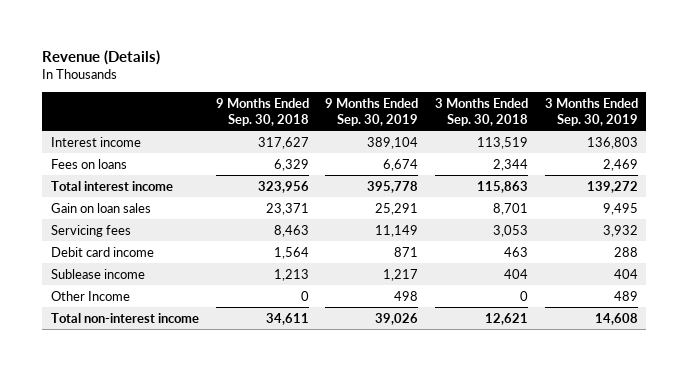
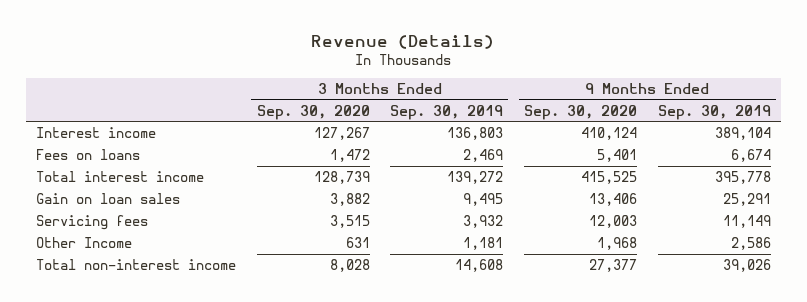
[215,97,309,126] 9 Months Ended Sep. 30, 2018 -> none
[435,97,529,126] 3 Months Ended Sep. 30, 2018 -> none
none -> [256,104,370,120] Sep. 30, 2020
none -> [523,104,637,120] Sep. 30, 2020
[50,246,154,257] Debit card income -> none
[50,268,145,279] Sublease income -> none
[394,290,419,301] 498 -> [730,236,771,250] 2,586
[614,290,639,301] 489 -> [463,236,504,250] 1,181

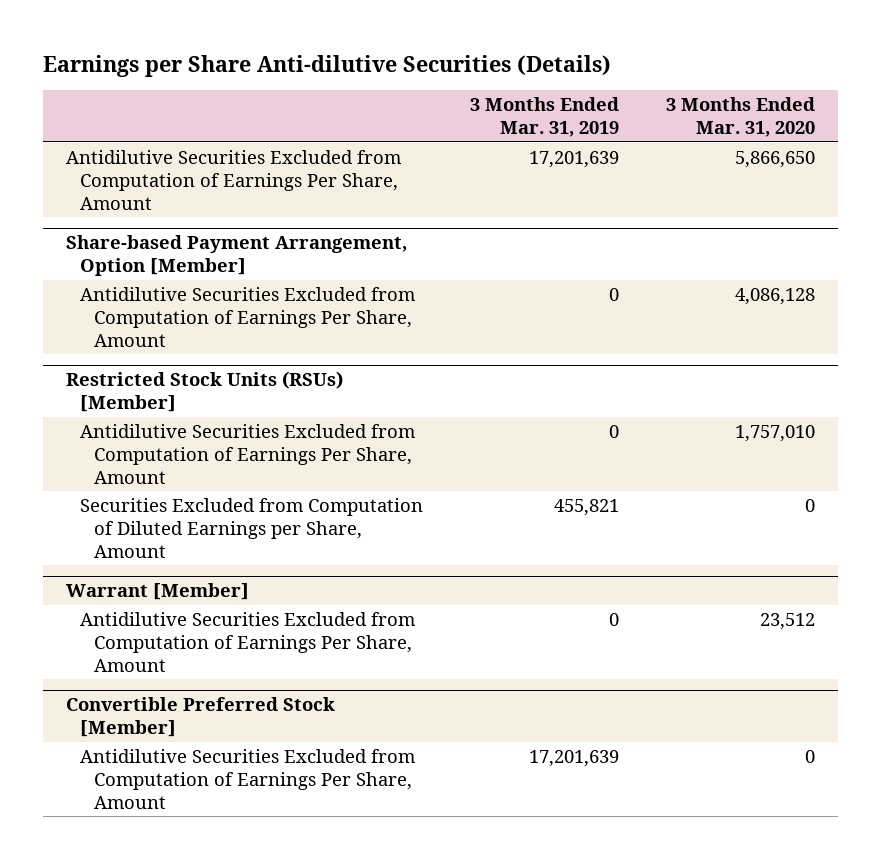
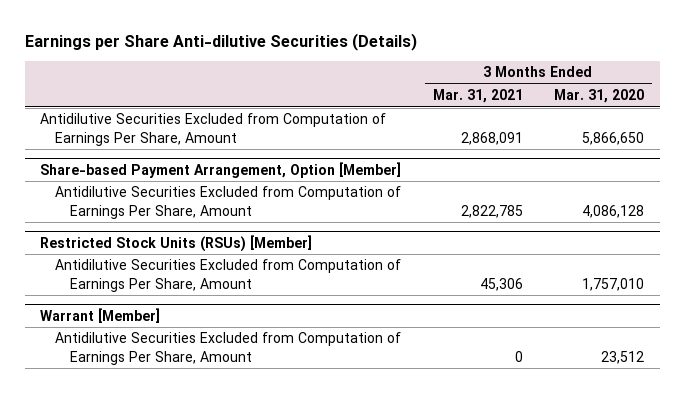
[469,97,619,138] 3 Months Ended Mar. 31, 2019 -> none
none -> [432,89,523,104] Mar. 31, 2021
[80,497,424,558] Securities Excluded from Computation of Diluted Earnings per Share, Amount -> none
[66,697,336,738] Convertible Preferred Stock [Member] -> none
[80,748,416,809] Antidilutive Securities Excluded from Computation of Earnings Per Share, Amount -> none

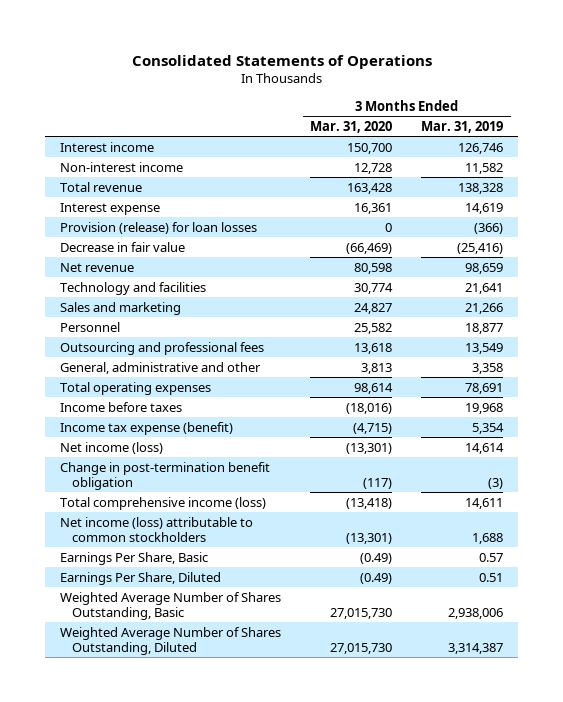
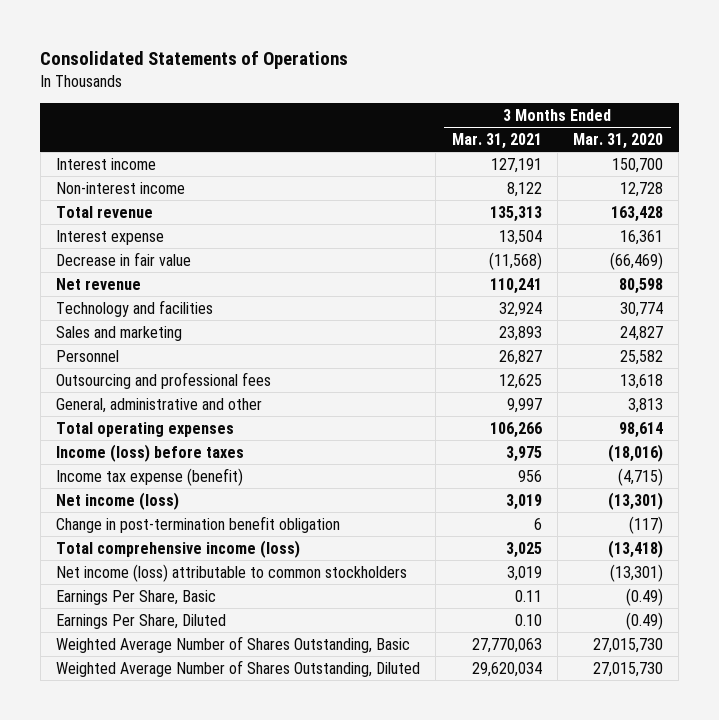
[421,120,504,133] Mar. 31, 2019 -> none
none -> [451,132,542,149] Mar. 31, 2021
[59,221,257,234] Provision (release) for loan losses -> none
[59,401,182,412] Income before taxes -> [56,443,245,462] Income (loss) before taxes

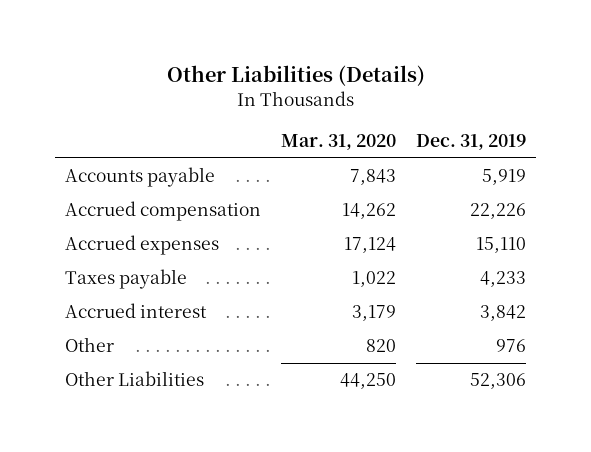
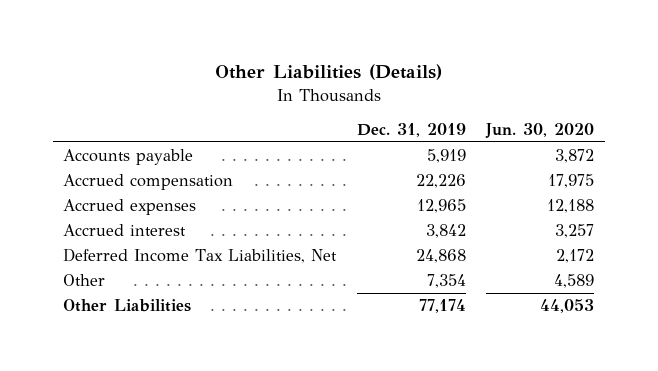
[281,134,397,151] Mar. 31, 2020 -> none
none -> [485,122,595,138] Jun. 30, 2020
[65,269,188,290] Taxes payable -> none
[475,237,526,254] 15,110 -> [416,198,466,213] 12,965
none -> [63,247,338,263] Deferred Income Tax Liabilities, Net
[495,339,526,353] 976 -> [426,273,466,288] 7,354
[469,373,526,390] 52,306 -> [418,298,466,313] 77,174

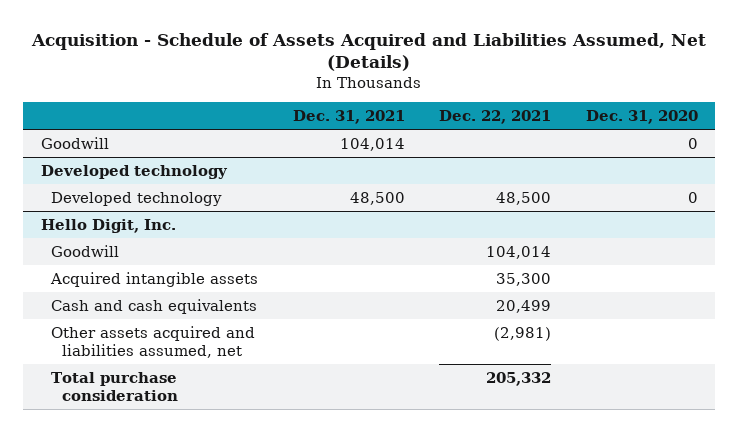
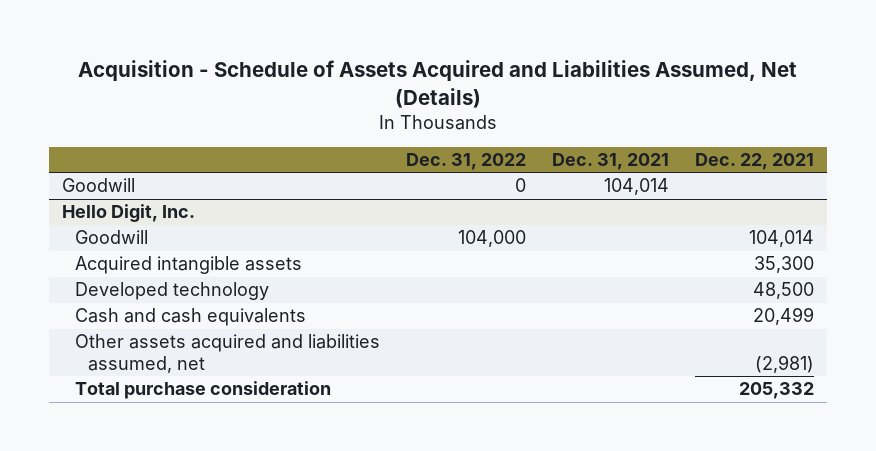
[586,110,699,125] Dec. 31, 2020 -> none
none -> [405,153,526,171] Dec. 31, 2022
[40,164,228,179] Developed technology -> none
[51,191,223,206] Developed technology -> none
none -> [74,282,269,301] Developed technology

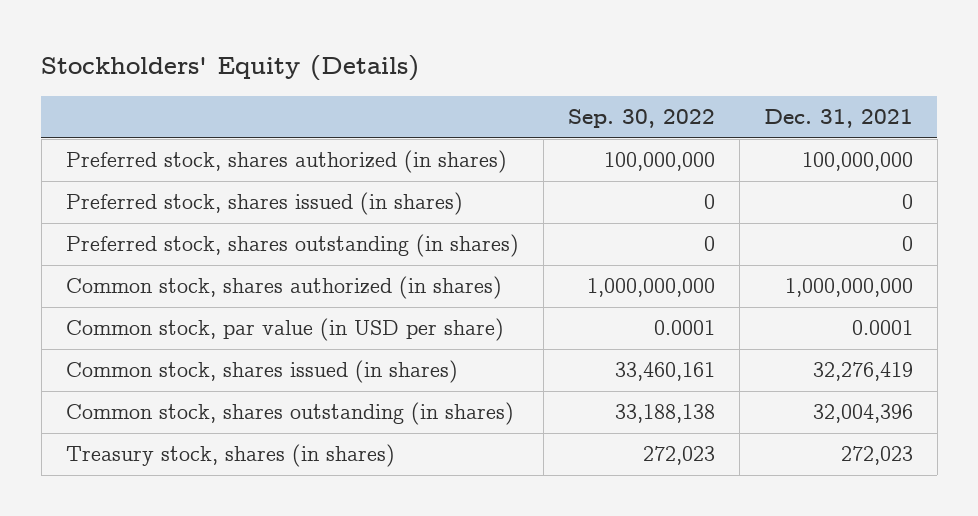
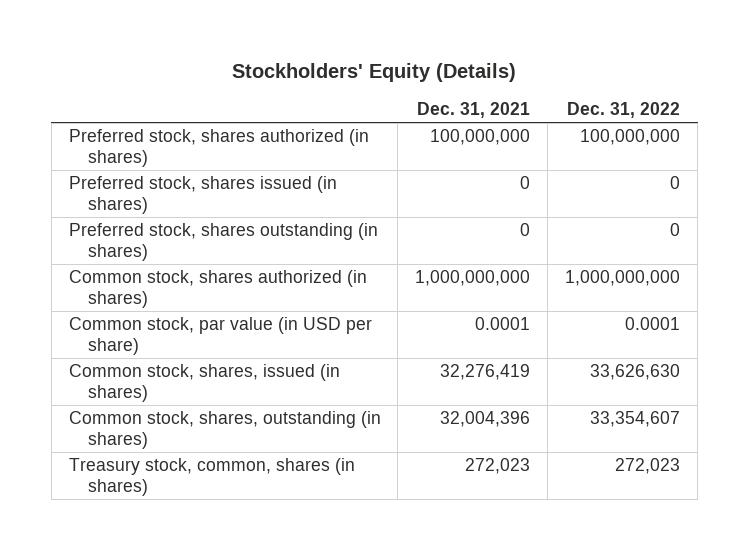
[567,109,715,129] Sep. 30, 2022 -> none
none -> [567,101,681,118] Dec. 31, 2022
[65,360,458,384] Common stock, shares issued (in shares) -> [68,364,340,402] Common stock, shares, issued (in shares)
[65,402,514,426] Common stock, shares outstanding (in shares) -> [68,411,381,449] Common stock, shares, outstanding (in shares)
[65,444,395,468] Treasury stock, shares (in shares) -> [68,458,355,496] Treasury stock, common, shares (in shares)

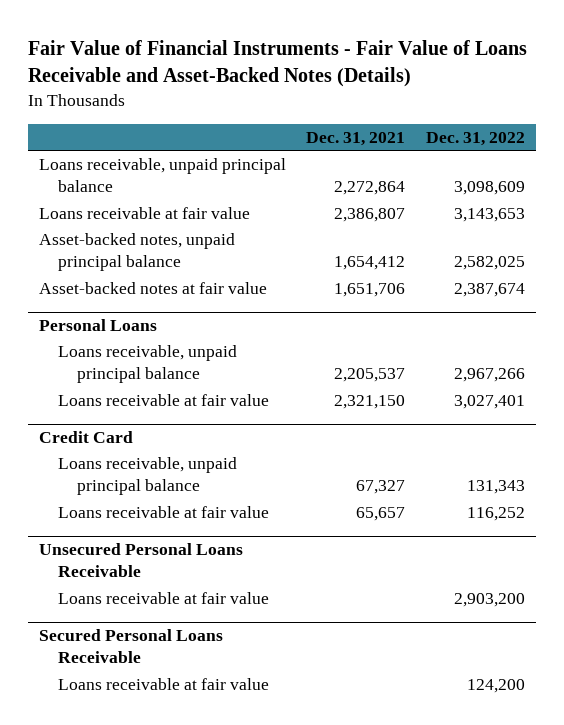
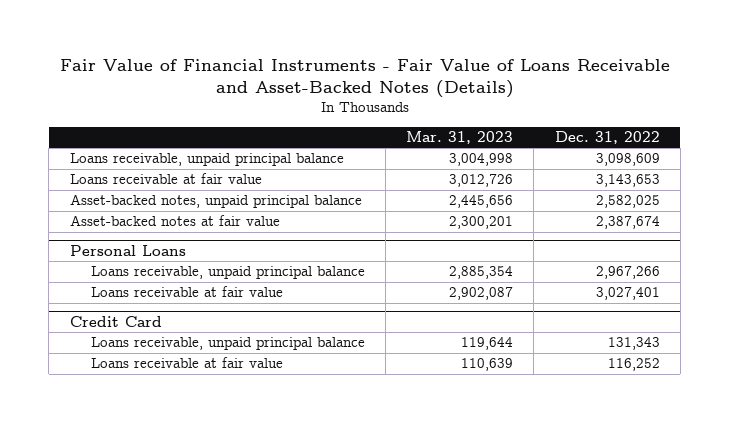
[306,131,406,146] Dec. 31, 2021 -> none
none -> [406,130,514,144] Mar. 31, 2023
[38,542,243,578] Unsecured Personal Loans Receivable -> none
[57,591,269,604] Loans receivable at fair value -> none
[38,628,223,664] Secured Personal Loans Receivable -> none
[57,677,269,690] Loans receivable at fair value -> none

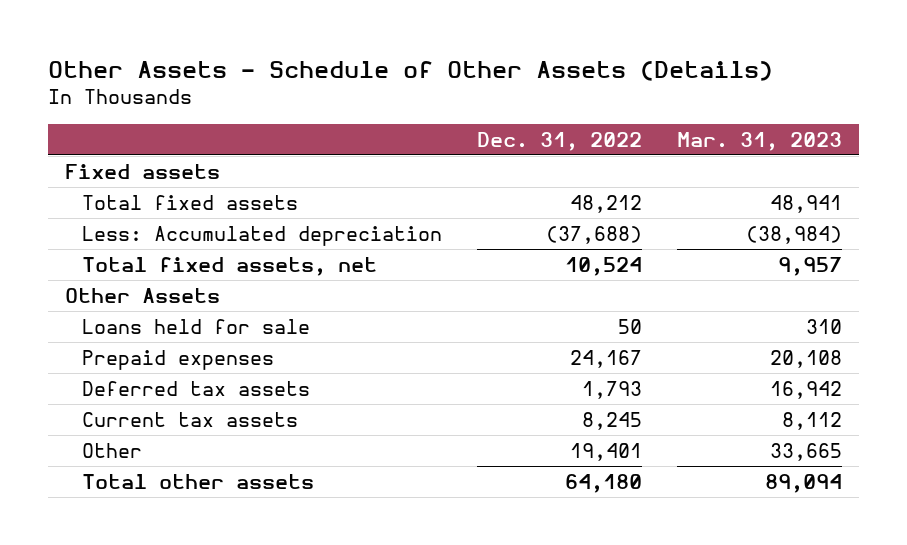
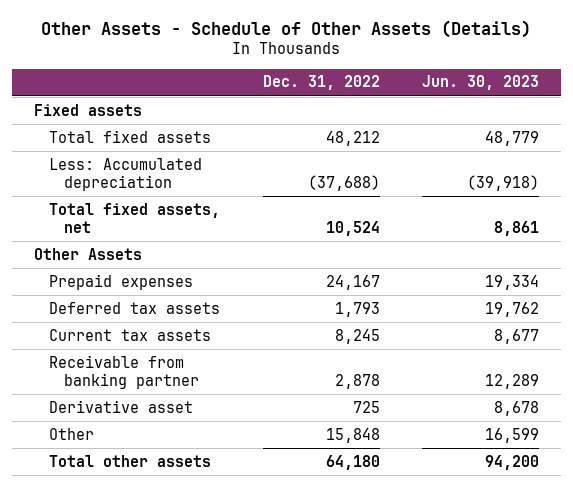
[676,131,842,151] Mar. 31, 2023 -> none
none -> [422,75,540,91] Jun. 30, 2023
[81,318,310,334] Loans held for sale -> none
none -> [48,354,200,389] Receivable from banking partner
none -> [48,399,193,413] Derivative asset
[569,442,642,461] 19,401 -> [325,427,380,443] 15,848

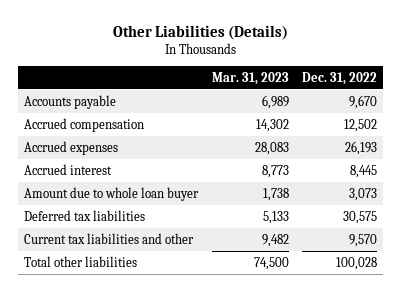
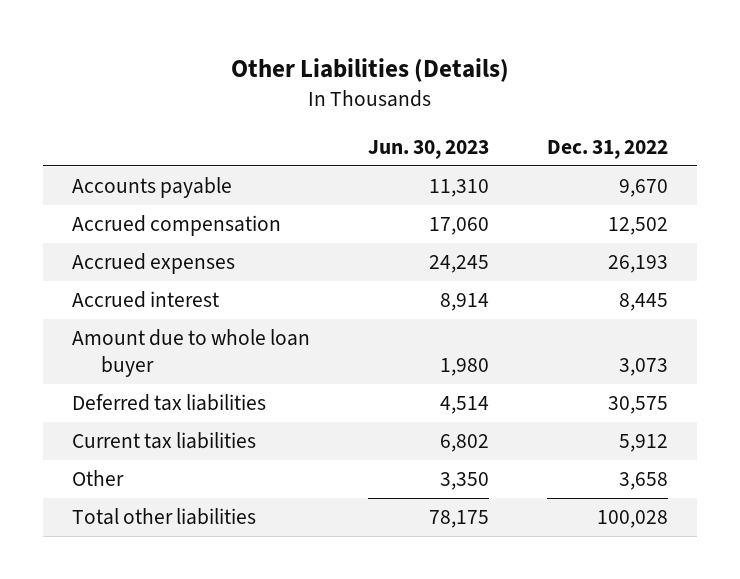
[211,71,289,85] Mar. 31, 2023 -> none
none -> [367,139,489,159] Jun. 30, 2023
none -> [72,432,257,450] Current tax liabilities
[24,232,195,244] Current tax liabilities and other -> [72,470,125,487] Other
[348,233,377,247] 9,570 -> [618,472,668,491] 3,658

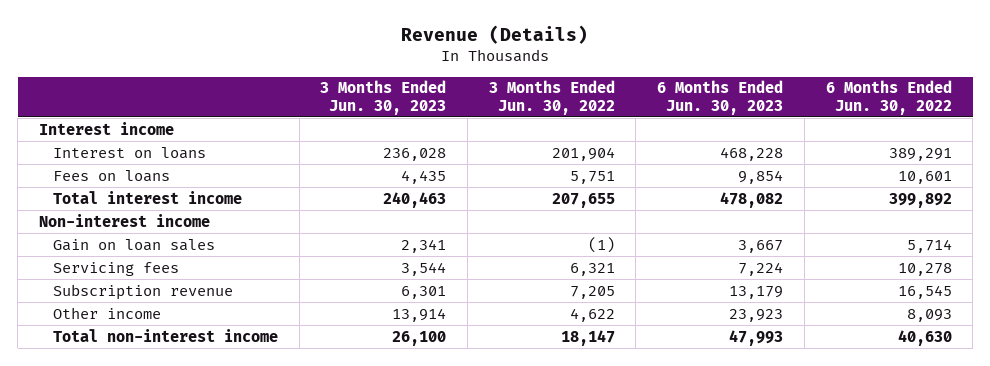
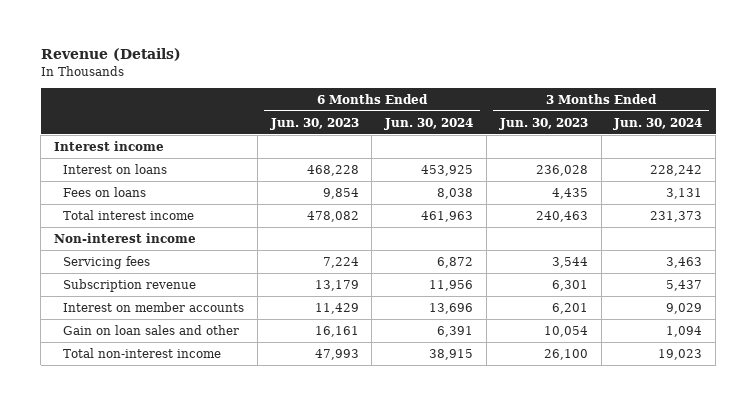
[488,80,615,115] 3 Months Ended Jun. 30, 2022 -> none
[825,80,952,115] 6 Months Ended Jun. 30, 2022 -> none
none -> [384,117,474,130] Jun. 30, 2024
none -> [613,117,703,130] Jun. 30, 2024
[52,238,215,251] Gain on loan sales -> none
[52,306,161,319] Other income -> none
none -> [62,301,244,312] Interest on member accounts
none -> [62,324,239,335] Gain on loan sales and other

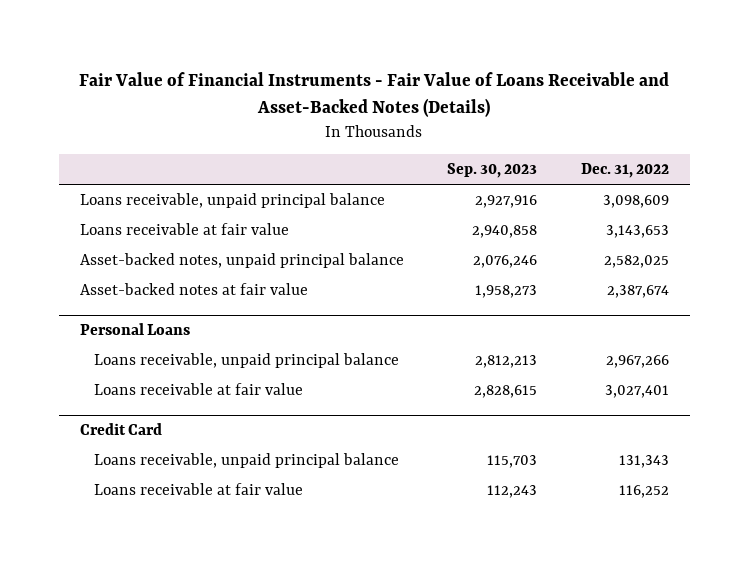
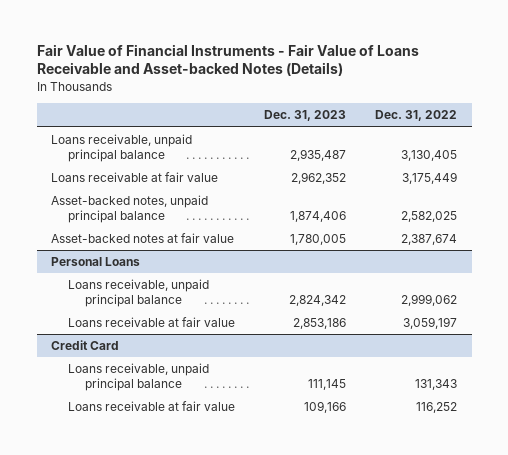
[79,71,670,118] Fair Value of Financial Instruments - Fair Value of Loans Receivable and Asset-Backed Notes (Details) -> [36,43,419,77] Fair Value of Financial Instruments - Fair Value of Loans Receivable and Asset-backed Notes (Details)
[447,163,538,179] Sep. 30, 2023 -> none
none -> [264,110,347,122] Dec. 31, 2023
[602,194,669,208] 3,098,609 -> [401,150,458,162] 3,130,405
[605,224,669,238] 3,143,653 -> [402,172,458,185] 3,175,449
[605,354,669,368] 2,967,266 -> [401,294,458,307] 2,999,062
[604,384,669,398] 3,027,401 -> [403,317,458,330] 3,059,197

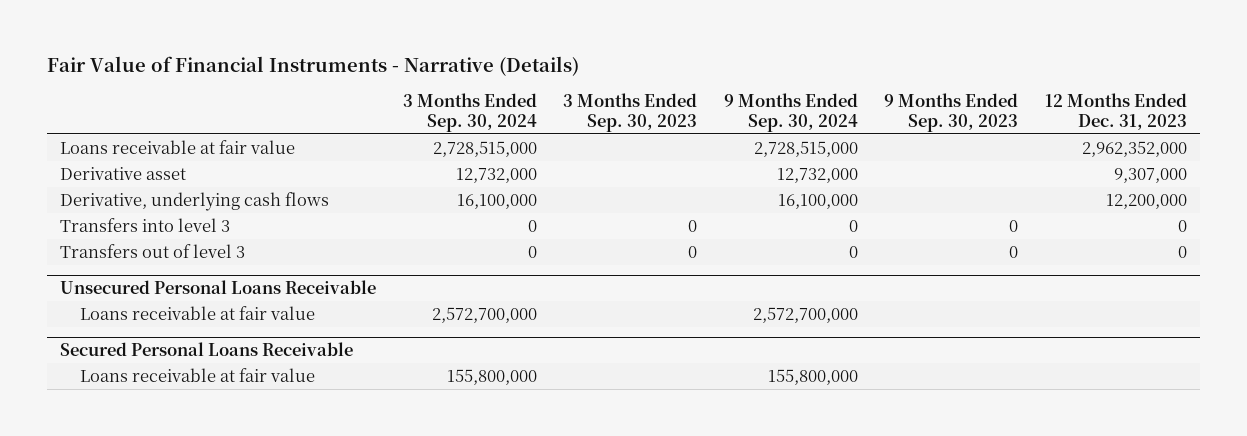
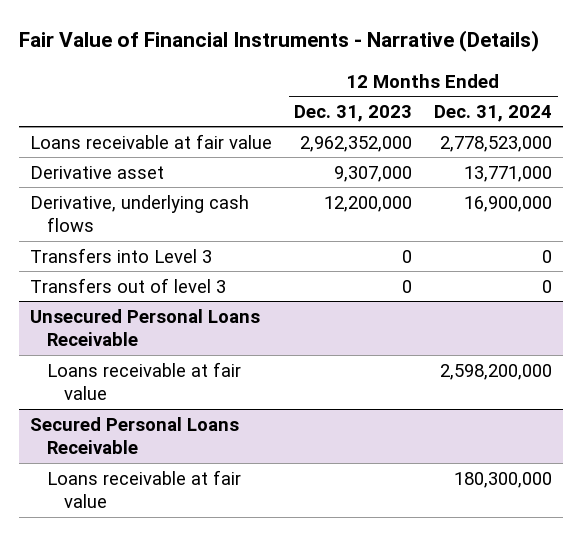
[402,93,537,133] 3 Months Ended Sep. 30, 2024 -> none
[563,93,698,133] 3 Months Ended Sep. 30, 2023 -> none
[723,93,858,133] 9 Months Ended Sep. 30, 2024 -> none
[884,93,1019,133] 9 Months Ended Sep. 30, 2023 -> none
none -> [434,104,553,122] Dec. 31, 2024
[60,217,231,232] Transfers into level 3 -> [29,247,212,263] Transfers into Level 3

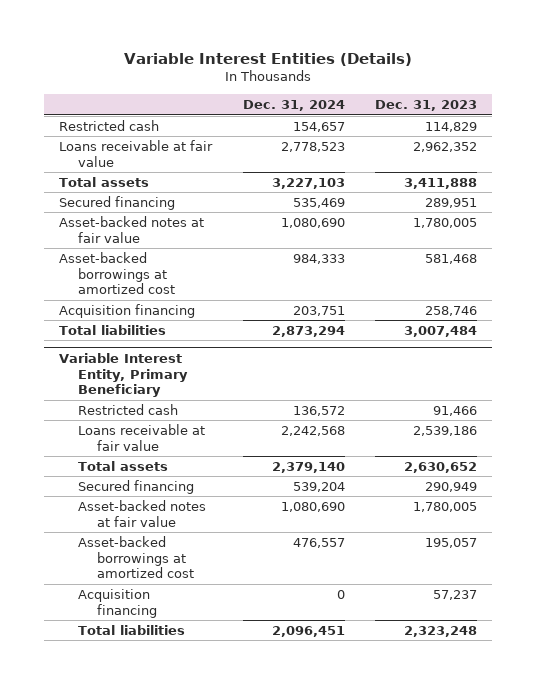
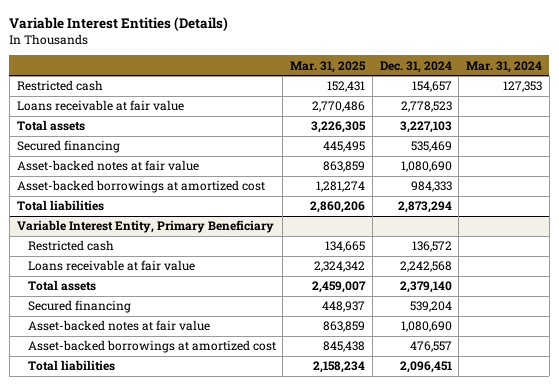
[374,100,477,112] Dec. 31, 2023 -> none
none -> [290,60,367,73] Mar. 31, 2025
none -> [466,60,543,73] Mar. 31, 2024
[59,303,196,318] Acquisition financing -> none
[78,588,157,618] Acquisition financing -> none

